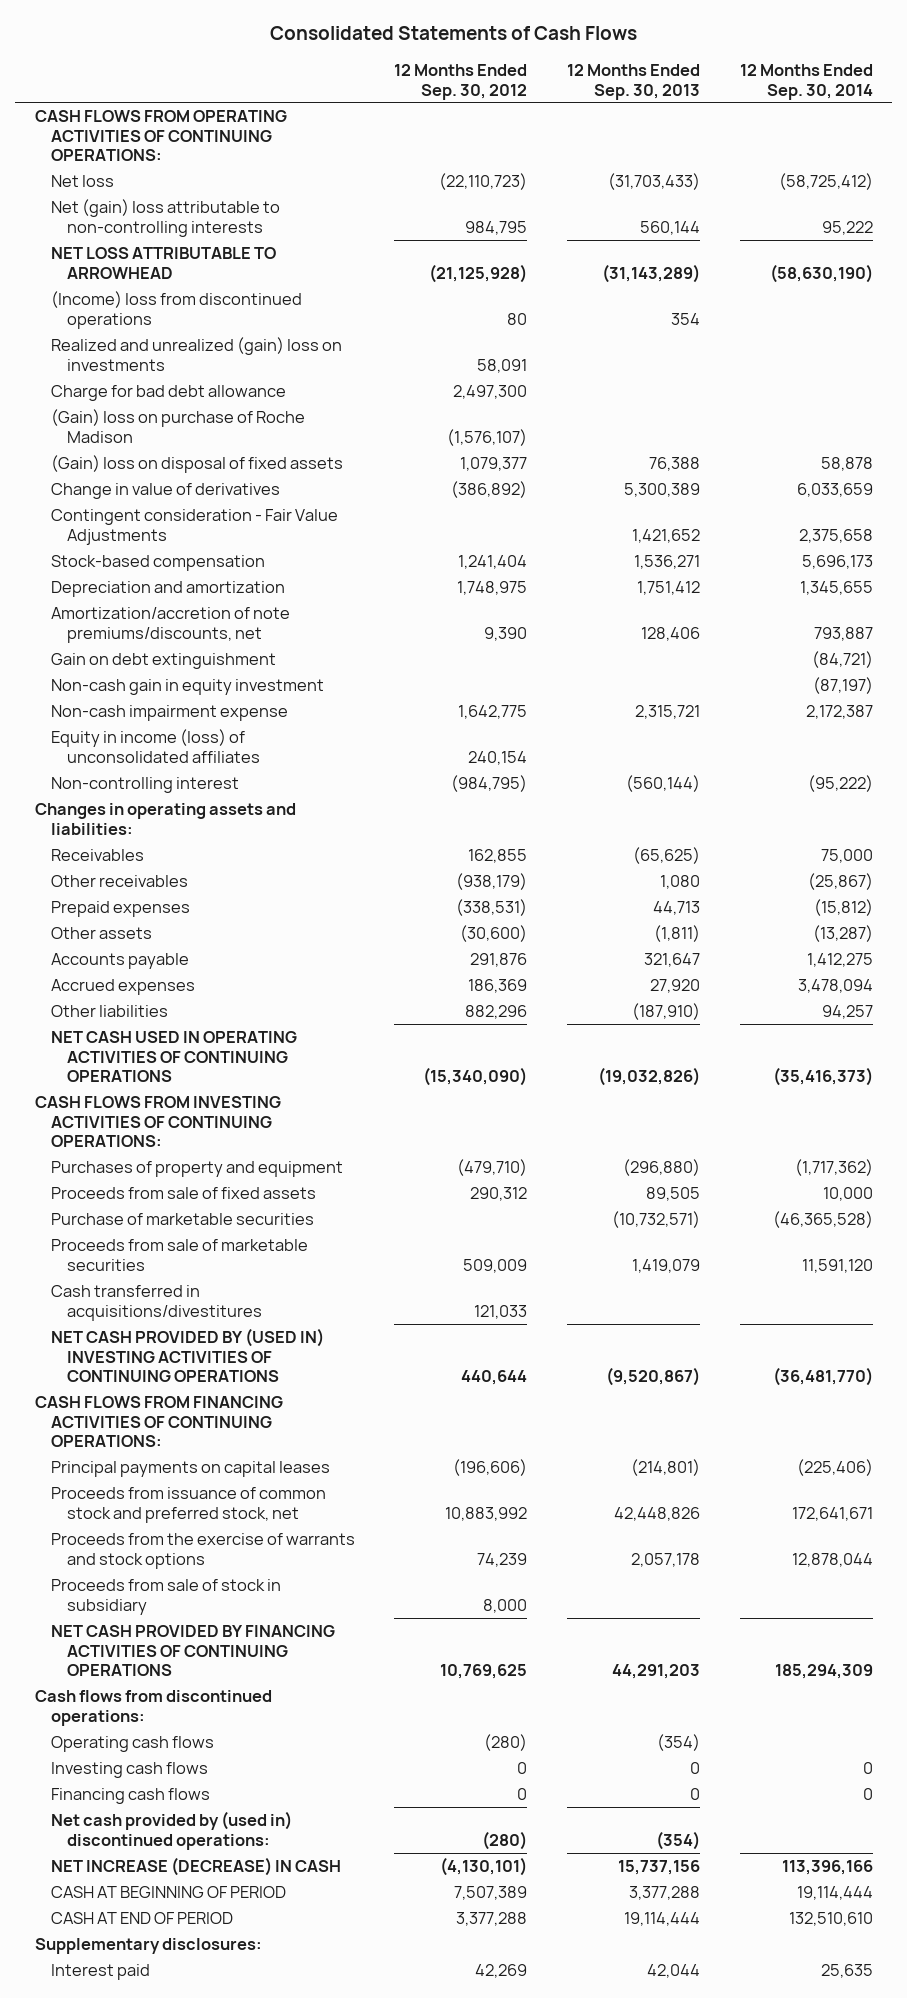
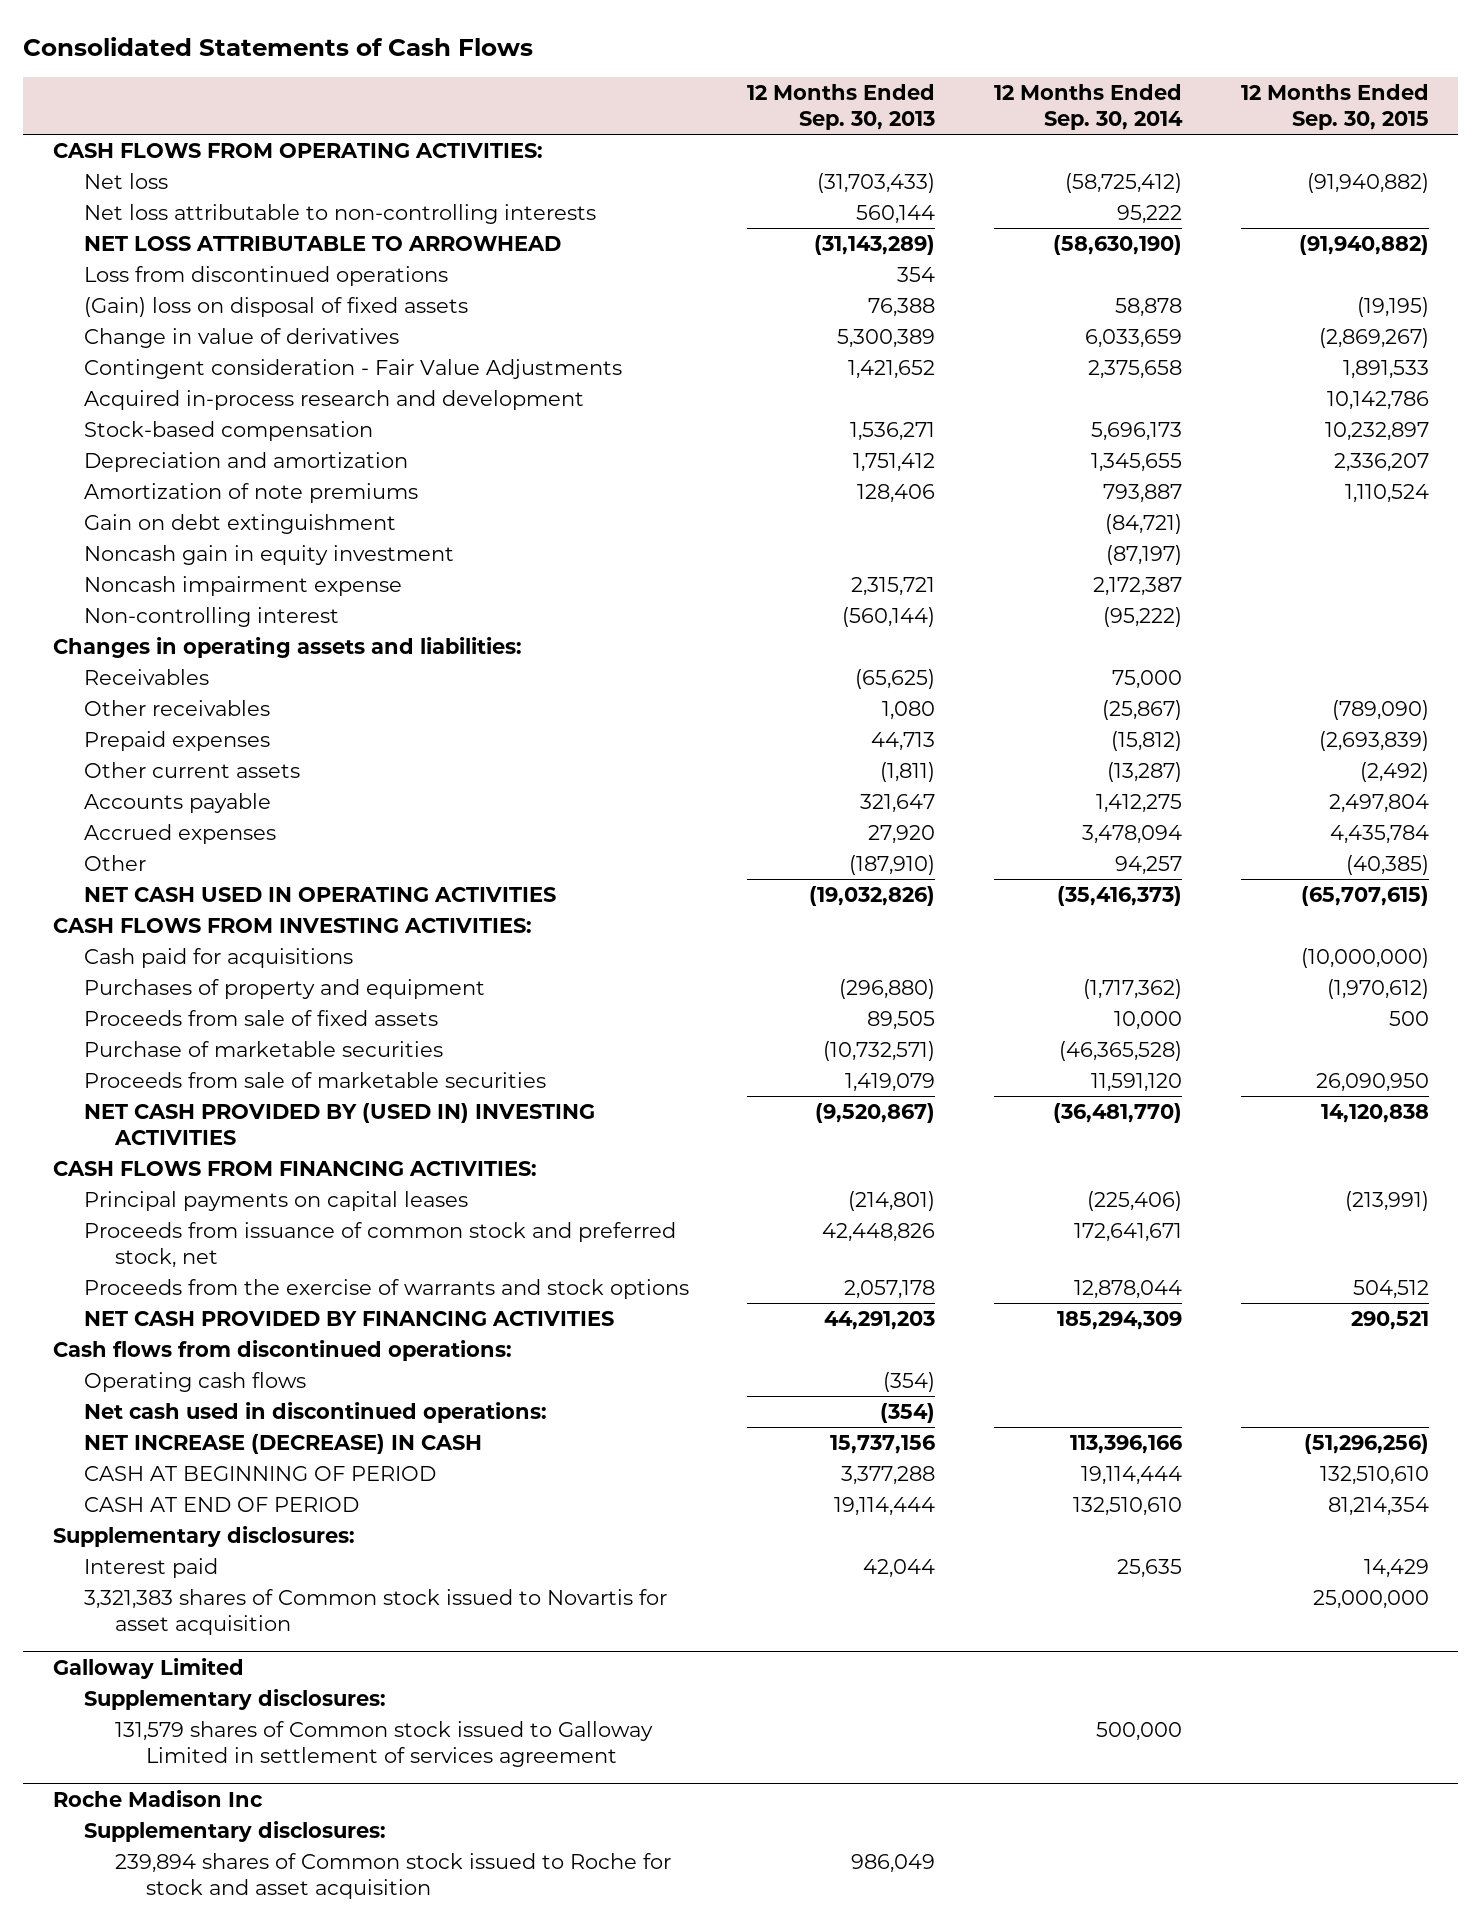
[394,63,528,100] 12 Months Ended Sep. 30, 2012 -> none
none -> [1240,84,1429,131] 12 Months Ended Sep. 30, 2015
[34,109,287,162] CASH FLOWS FROM OPERATING ACTIVITIES OF CONTINUING OPERATIONS: -> [52,142,543,158] CASH FLOWS FROM OPERATING ACTIVITIES:
[50,198,280,237] Net (gain) loss attributable to non-controlling interests -> [83,203,596,224] Net loss attributable to non-controlling interests
[50,336,342,371] Realized and unrealized (gain) loss on investments -> none
[50,384,286,401] Charge for bad debt allowance -> none
[50,408,305,443] (Gain) loss on purchase of Roche Madison -> none
[50,290,302,329] (Income) loss from discontinued operations -> [83,265,448,286] Loss from discontinued operations
none -> [83,389,584,410] Acquired in-process research and development
[50,606,290,643] Amortization/accretion of note premiums/discounts, net -> [83,482,418,503] Amortization of note premiums
[50,728,261,763] Equity in income (loss) of unconsolidated affiliates -> none
[50,678,324,695] Non-cash gain in equity investment -> [83,544,454,565] Noncash gain in equity investment
[50,704,288,721] Non-cash impairment expense -> [83,575,402,596] Noncash impairment expense
[50,926,152,939] Other assets -> [83,761,300,778] Other current assets
[50,1004,168,1017] Other liabilities -> [83,854,146,871] Other
[50,1030,297,1083] NET CASH USED IN OPERATING ACTIVITIES OF CONTINUING OPERATIONS -> [83,886,556,902] NET CASH USED IN OPERATING ACTIVITIES
[34,1095,281,1148] CASH FLOWS FROM INVESTING ACTIVITIES OF CONTINUING OPERATIONS: -> [52,917,532,933] CASH FLOWS FROM INVESTING ACTIVITIES:
none -> [83,947,353,968] Cash paid for acquisitions
[50,1284,263,1321] Cash transferred in acquisitions/divestitures -> none
[50,1327,324,1383] NET CASH PROVIDED BY (USED IN) INVESTING ACTIVITIES OF CONTINUING OPERATIONS -> [83,1102,595,1145] NET CASH PROVIDED BY (USED IN) INVESTING ACTIVITIES
[34,1395,283,1448] CASH FLOWS FROM FINANCING ACTIVITIES OF CONTINUING OPERATIONS: -> [52,1160,537,1176] CASH FLOWS FROM FINANCING ACTIVITIES:
[50,1578,281,1615] Proceeds from sale of stock in subsidiary -> none
[50,1624,335,1677] NET CASH PROVIDED BY FINANCING ACTIVITIES OF CONTINUING OPERATIONS -> [83,1310,614,1326] NET CASH PROVIDED BY FINANCING ACTIVITIES
[50,1761,208,1778] Investing cash flows -> none
[50,1787,210,1804] Financing cash flows -> none
[50,1810,292,1850] Net cash provided by (used in) discontinued operations: -> [83,1401,547,1423] Net cash used in discontinued operations:
none -> [83,1588,667,1635] 3,321,383 shares of Common stock issued to Novartis for asset acquisition
none -> [52,1657,244,1679] Galloway Limited
none -> [83,1688,386,1710] Supplementary disclosures:
none -> [115,1720,654,1767] 131,579 shares of Common stock issued to Galloway Limited in settlement of services agreement
none -> [52,1789,263,1807] Roche Madison Inc
none -> [83,1820,386,1842] Supplementary disclosures:
none -> [115,1852,672,1899] 239,894 shares of Common stock issued to Roche for stock and asset acquisition

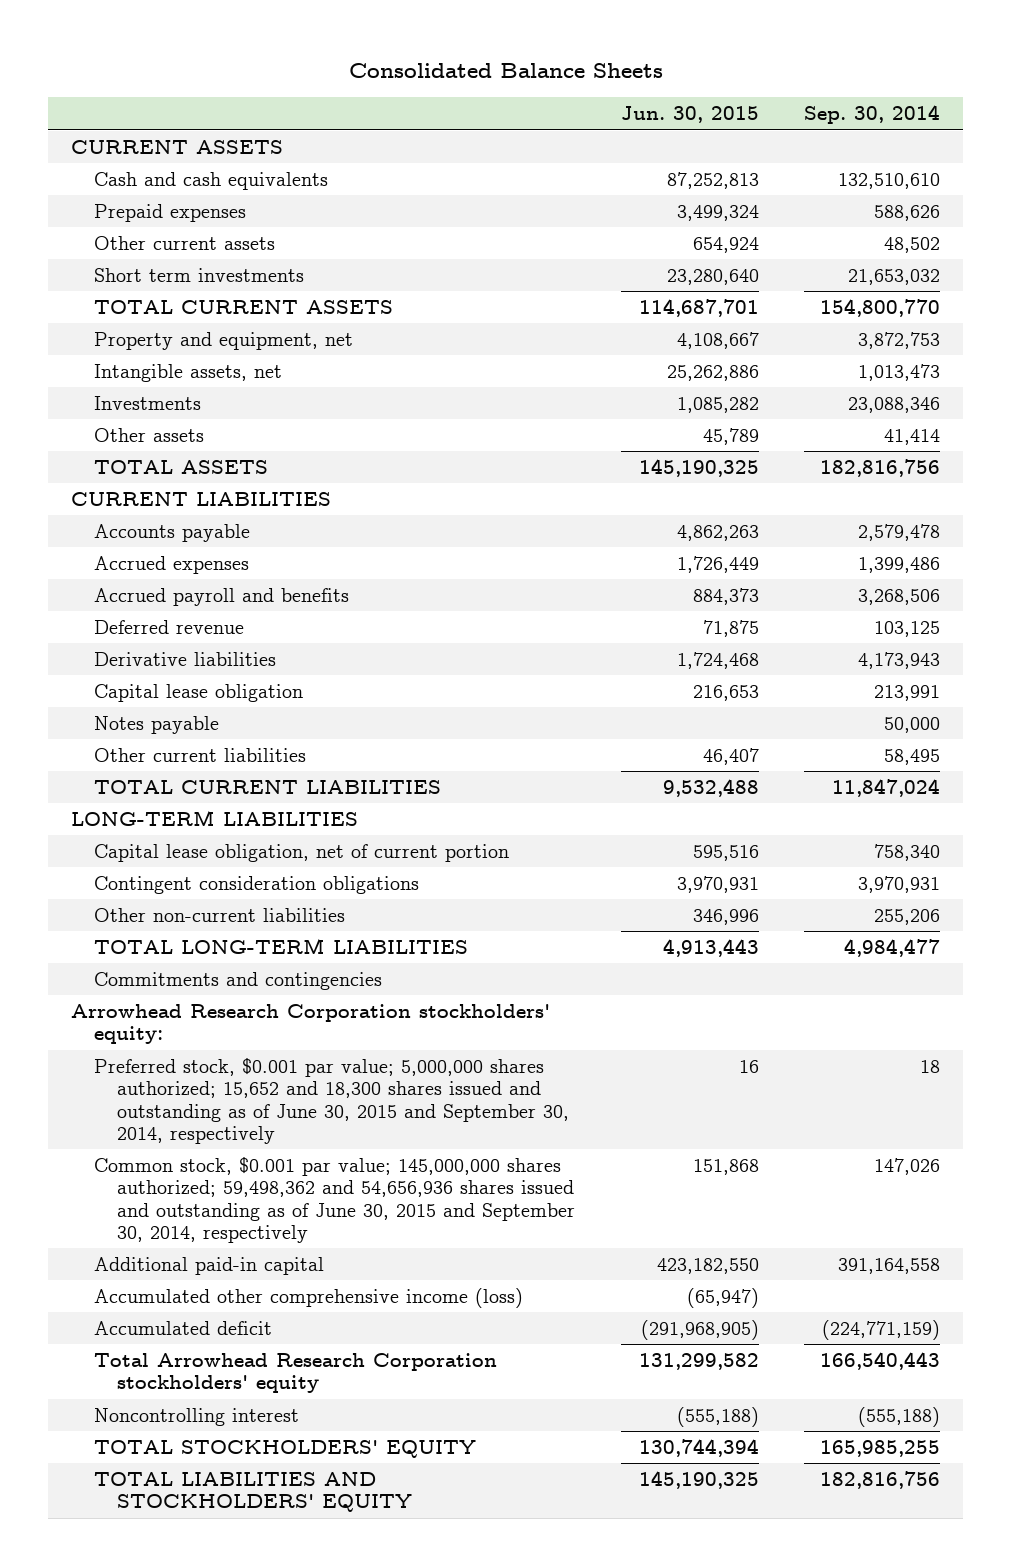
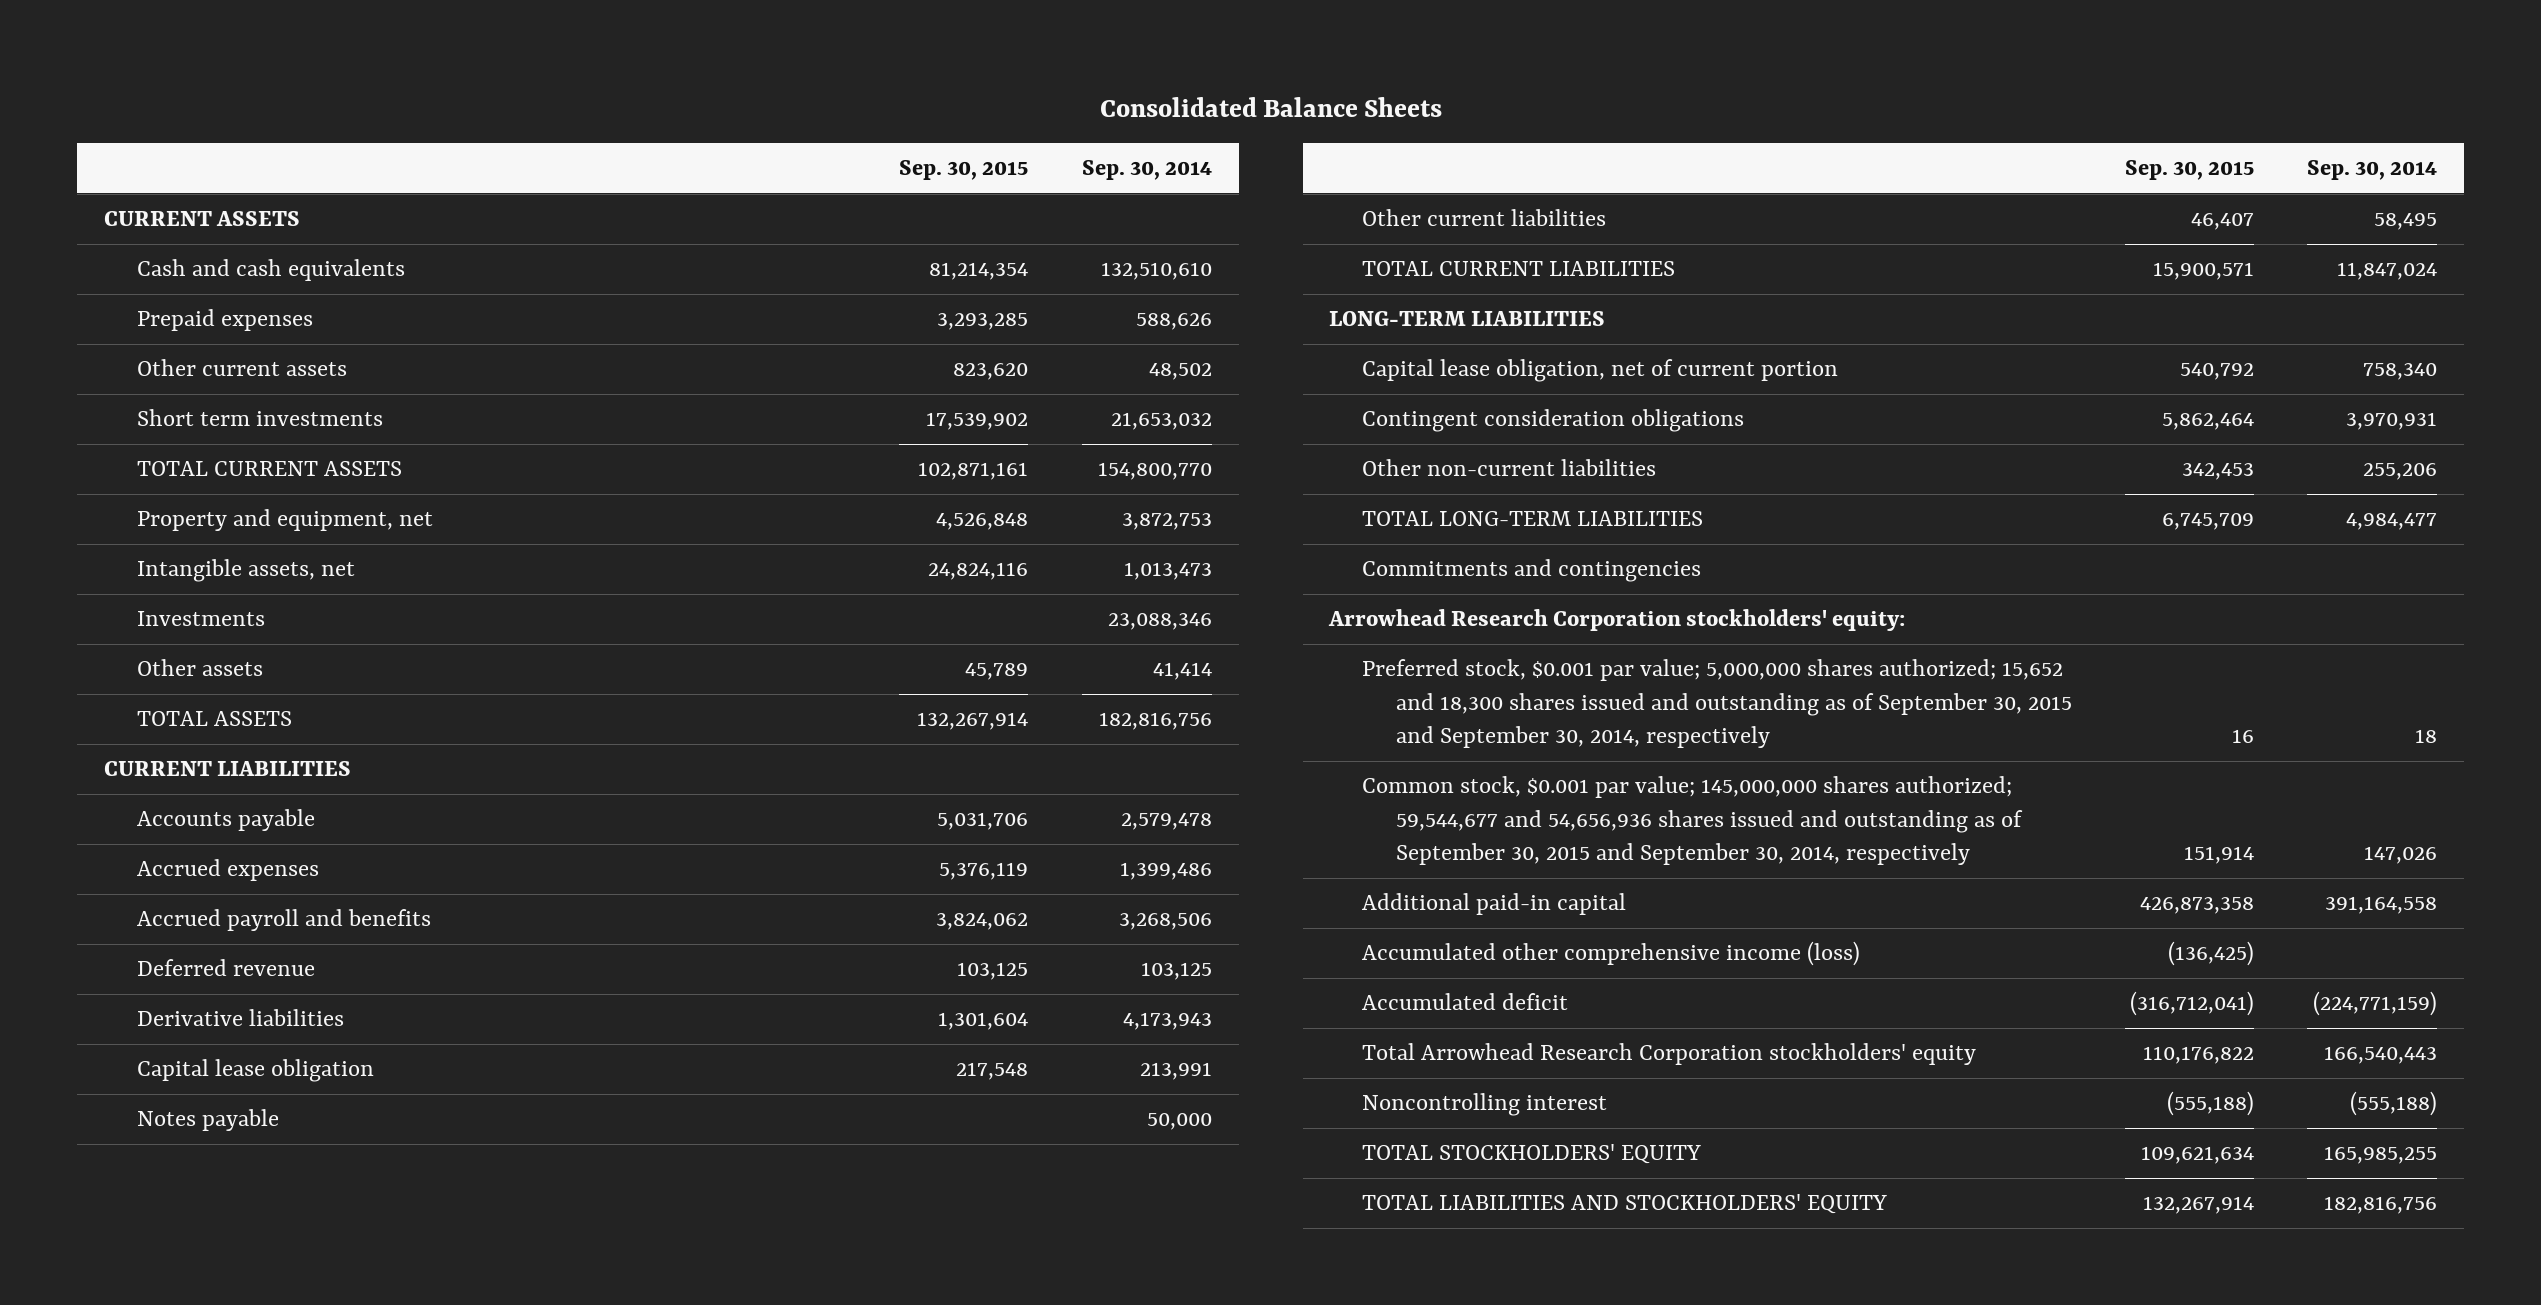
[620,106,759,124] Jun. 30, 2015 -> none
none -> [899,160,1029,181] Sep. 30, 2015
[93,1057,569,1144] Preferred stock, $0.001 par value; 5,000,000 shares authorized; 15,652 and 18,300 shares issued and outstanding as of June 30, 2015 and September 30, 2014, respectively -> [1362,659,2072,748] Preferred stock, $0.001 par value; 5,000,000 shares authorized; 15,652 and 18,300 shares issued and outstanding as of September 30, 2015 and September 30, 2014, respectively
[93,1156,575,1243] Common stock, $0.001 par value; 145,000,000 shares authorized; 59,498,362 and 54,656,936 shares issued and outstanding as of June 30, 2015 and September 30, 2014, respectively -> [1362,776,2023,865] Common stock, $0.001 par value; 145,000,000 shares authorized; 59,544,677 and 54,656,936 shares issued and outstanding as of September 30, 2015 and September 30, 2014, respectively

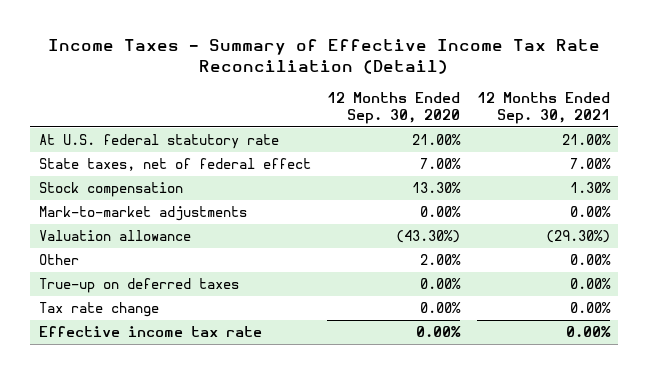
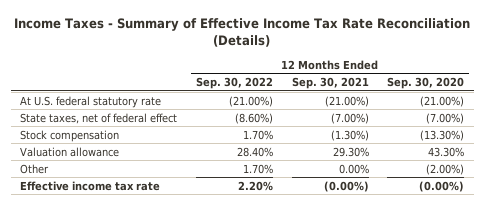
[48,39,601,75] Income Taxes - Summary of Effective Income Tax Rate Reconciliation (Detail) -> [14,18,471,48] Income Taxes - Summary of Effective Income Tax Rate Reconciliation (Details)
none -> [195,77,273,90] Sep. 30, 2022
[38,206,247,222] Mark-to-market adjustments -> none
[38,278,239,294] True-up on deferred taxes -> none
[38,302,159,318] Tax rate change -> none
[412,134,462,146] 21.00% -> [420,95,465,107] (21.00%)
[561,134,611,146] 21.00% -> [324,95,369,107] (21.00%)
[420,158,462,170] 7.00% -> [426,112,465,124] (7.00%)
[569,158,611,170] 7.00% -> [330,112,369,124] (7.00%)
[412,182,462,194] 13.30% -> [420,129,465,141] (13.30%)
[569,182,611,194] 1.30% -> [330,129,369,141] (1.30%)
[396,230,461,244] (43.30%) -> [428,146,465,157] 43.30%
[545,230,610,244] (29.30%) -> [332,146,369,157] 29.30%
[420,254,462,266] 2.00% -> [426,163,465,175] (2.00%)
[416,326,462,338] 0.00% -> [419,180,465,192] (0.00%)
[565,326,611,338] 0.00% -> [323,180,369,192] (0.00%)

